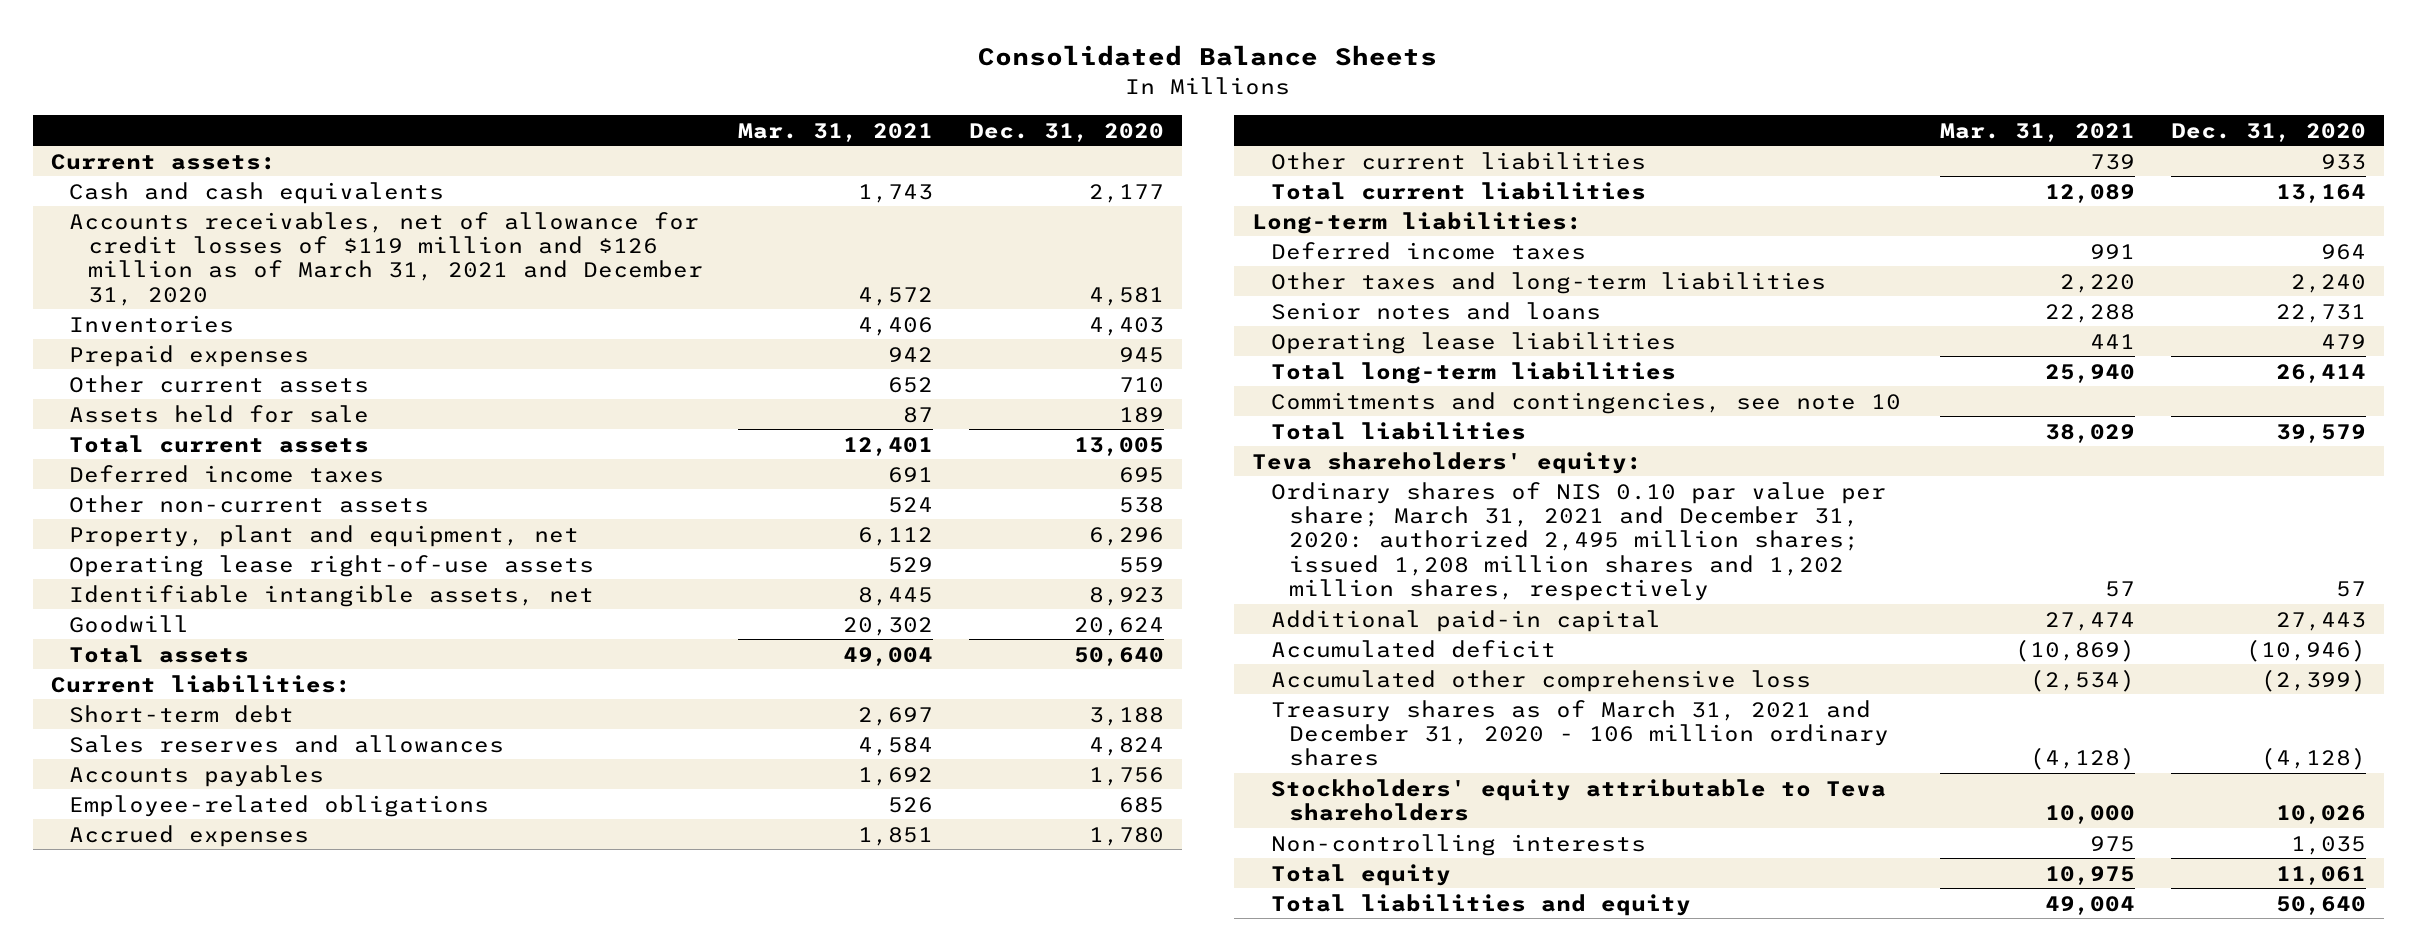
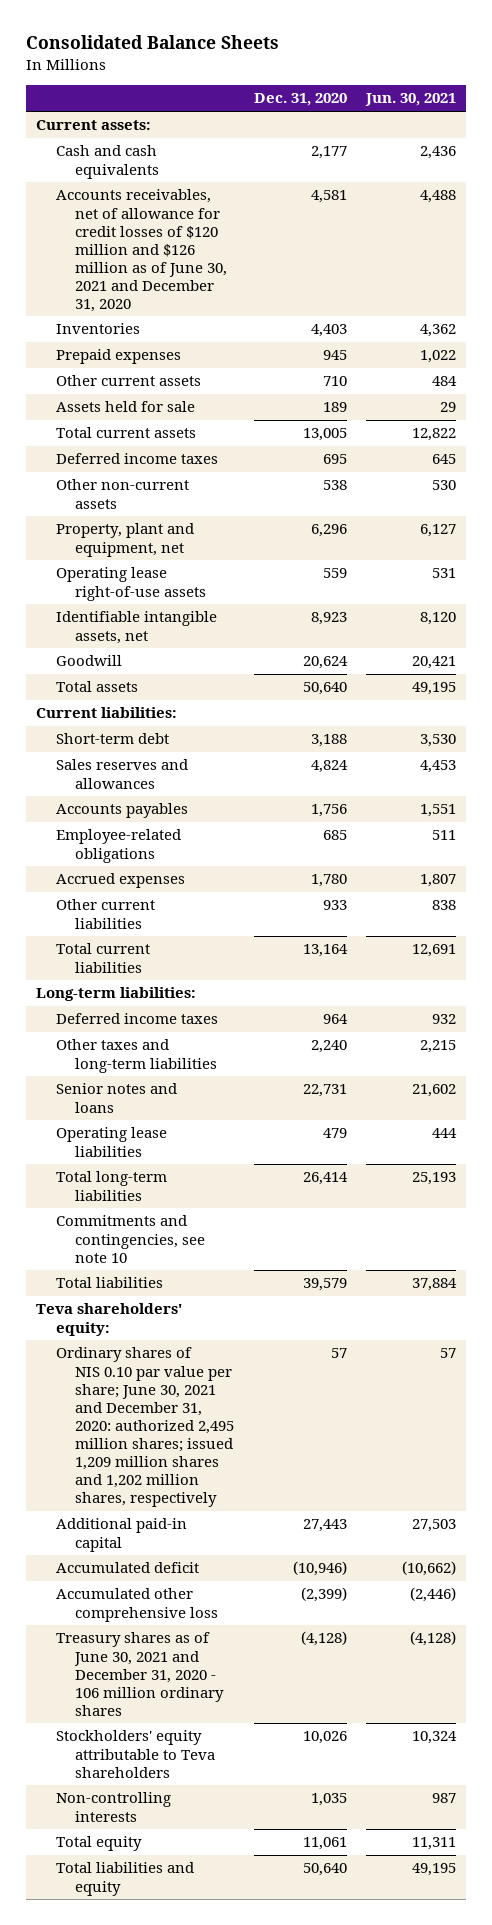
[738,122,934,142] Mar. 31, 2021 -> none
none -> [365,93,457,107] Jun. 30, 2021
[69,211,703,306] Accounts receivables, net of allowance for credit losses of $119 million and $126 million as of March 31, 2021 and December 31, 2020 -> [55,189,228,312] Accounts receivables, net of allowance for credit losses of $120 million and $126 million as of June 30, 2021 and December 31, 2020
[1270,481,1886,601] Ordinary shares of NIS 0.10 par value per share; March 31, 2021 and December 31, 2020: authorized 2,495 million shares; issued 1,208 million shares and 1,202 million shares, respectively -> [55,1347,235,1508] Ordinary shares of NIS 0.10 par value per share; June 30, 2021 and December 31, 2020: authorized 2,495 million shares; issued 1,209 million shares and 1,202 million shares, respectively
[1270,699,1890,767] Treasury shares as of March 31, 2021 and December 31, 2020 - 106 million ordinary shares -> [55,1632,225,1716] Treasury shares as of June 30, 2021 and December 31, 2020 - 106 million ordinary shares

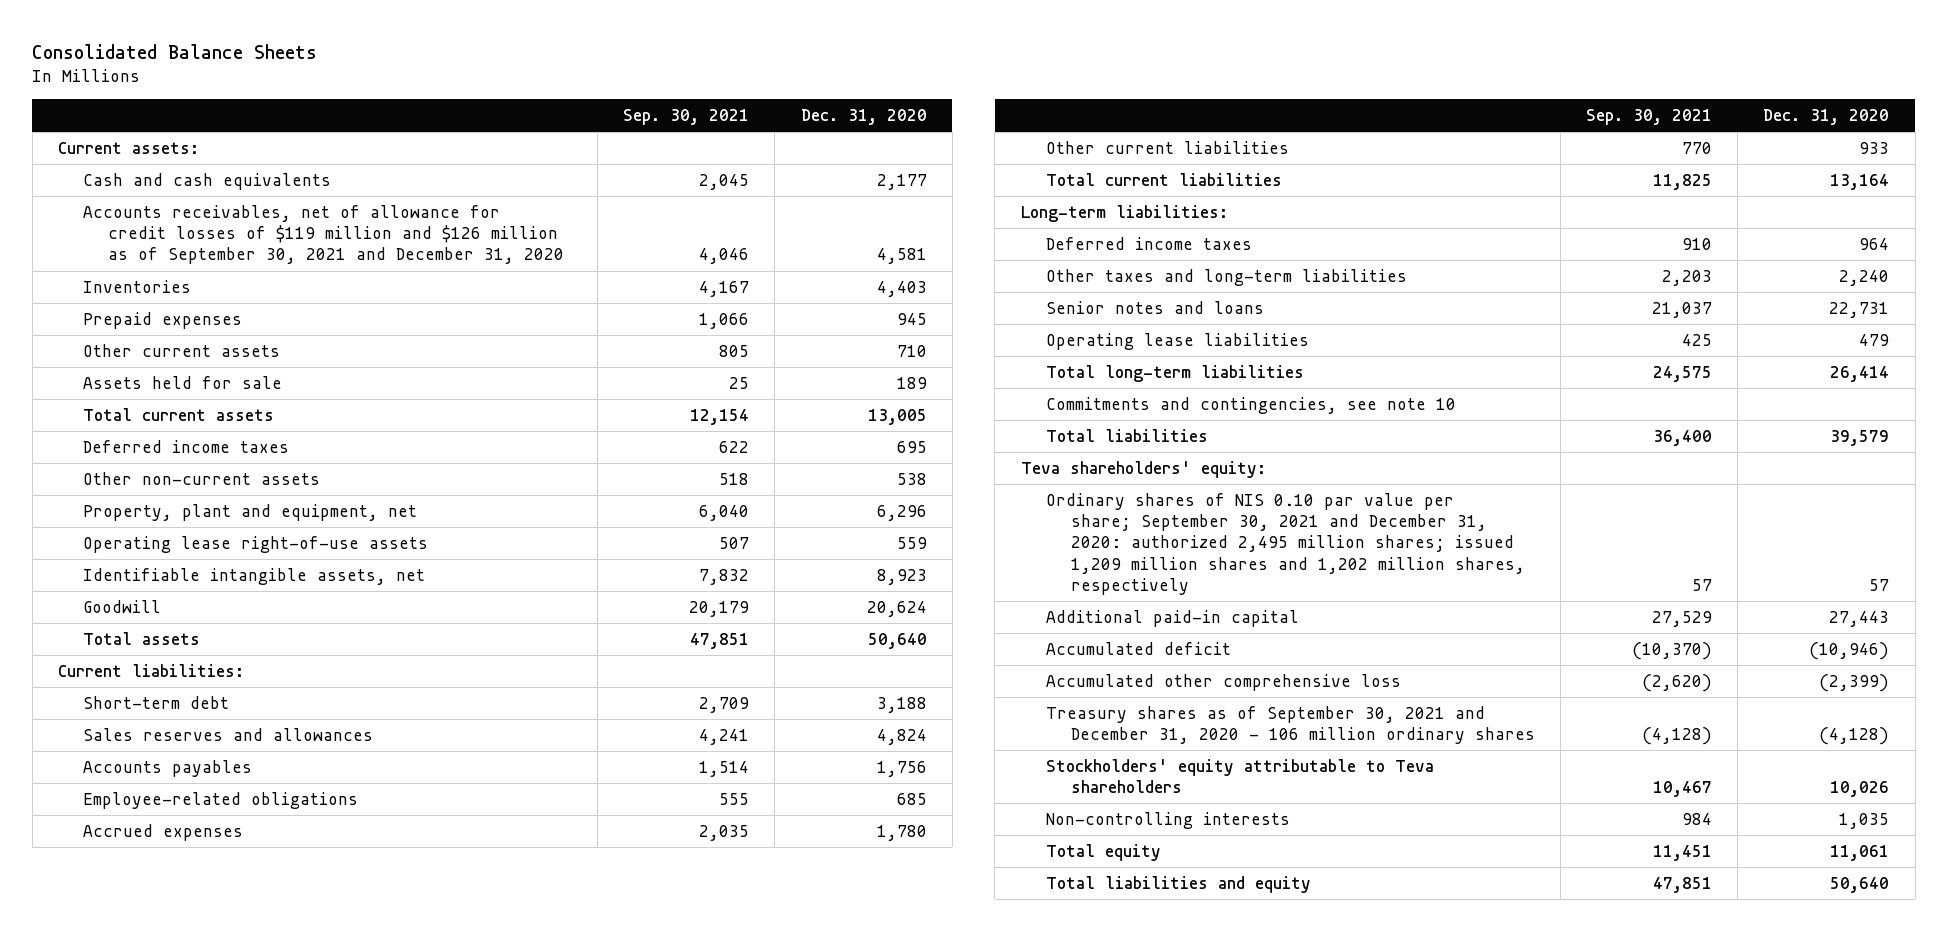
[365,93,457,107] Jun. 30, 2021 -> none
none -> [623,108,750,125] Sep. 30, 2021
[55,189,228,312] Accounts receivables, net of allowance for credit losses of $120 million and $126 million as of June 30, 2021 and December 31, 2020 -> [82,205,564,265] Accounts receivables, net of allowance for credit losses of $119 million and $126 million as of September 30, 2021 and December 31, 2020
[55,1347,235,1508] Ordinary shares of NIS 0.10 par value per share; June 30, 2021 and December 31, 2020: authorized 2,495 million shares; issued 1,209 million shares and 1,202 million shares, respectively -> [1045,493,1525,595] Ordinary shares of NIS 0.10 par value per share; September 30, 2021 and December 31, 2020: authorized 2,495 million shares; issued 1,209 million shares and 1,202 million shares, respectively
[55,1632,225,1716] Treasury shares as of June 30, 2021 and December 31, 2020 - 106 million ordinary shares -> [1045,706,1535,745] Treasury shares as of September 30, 2021 and December 31, 2020 - 106 million ordinary shares

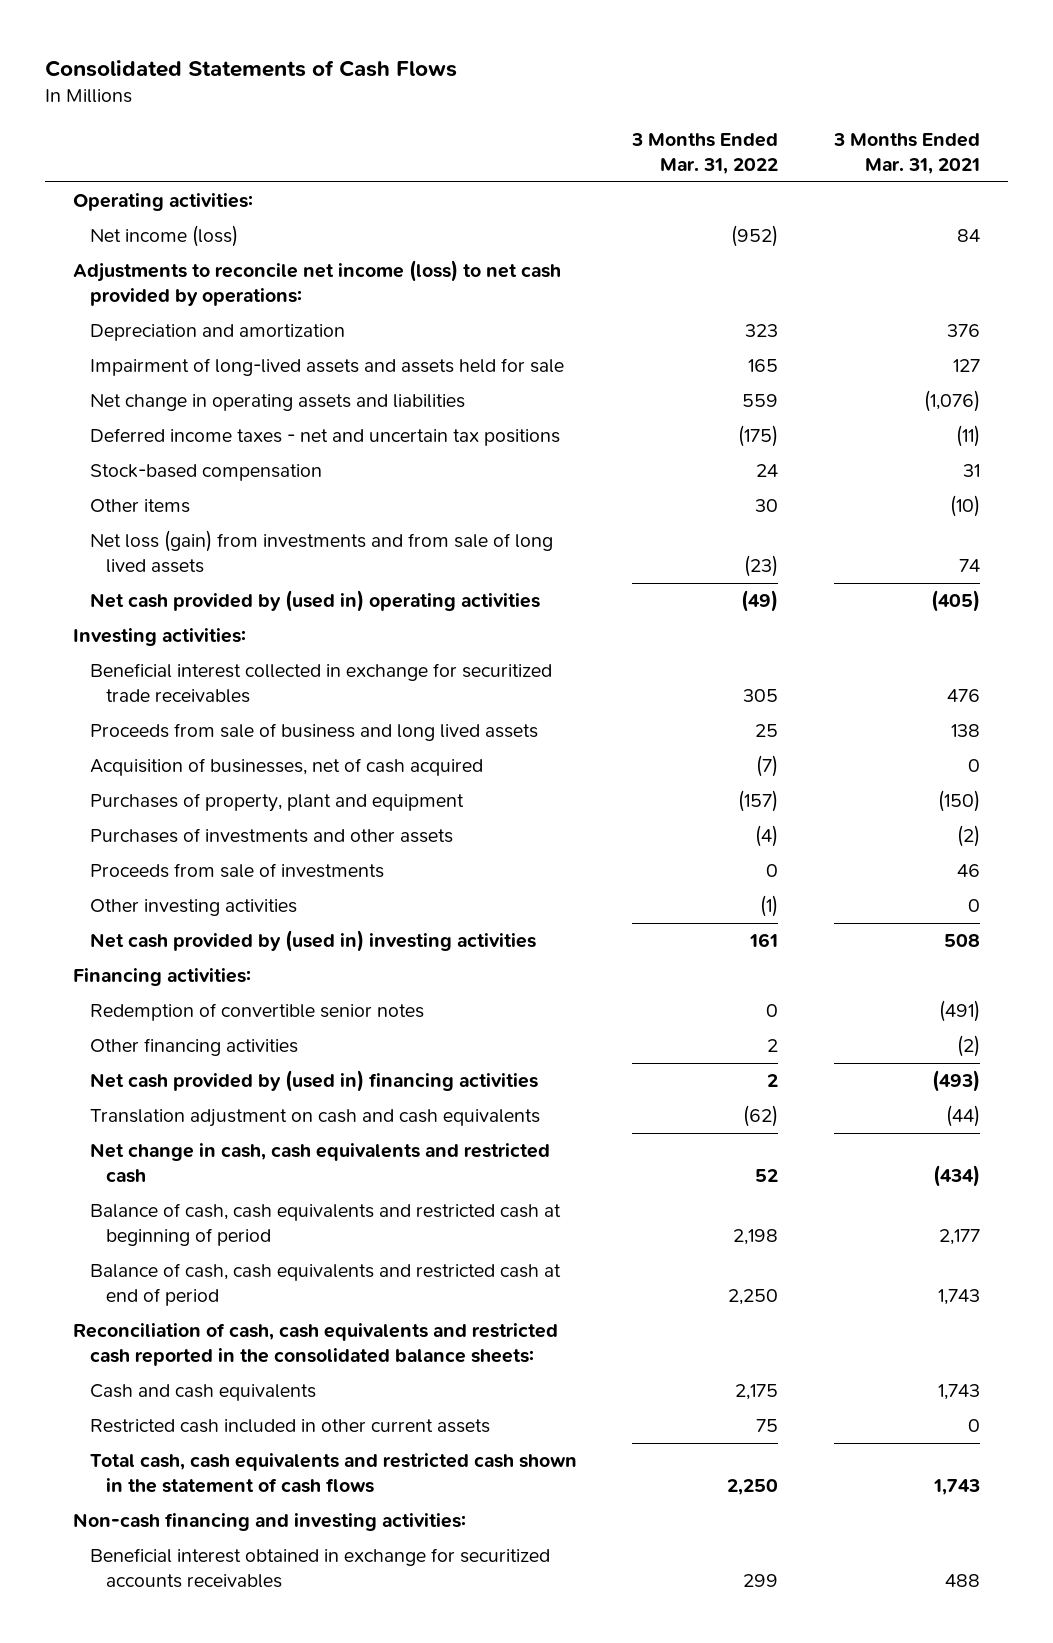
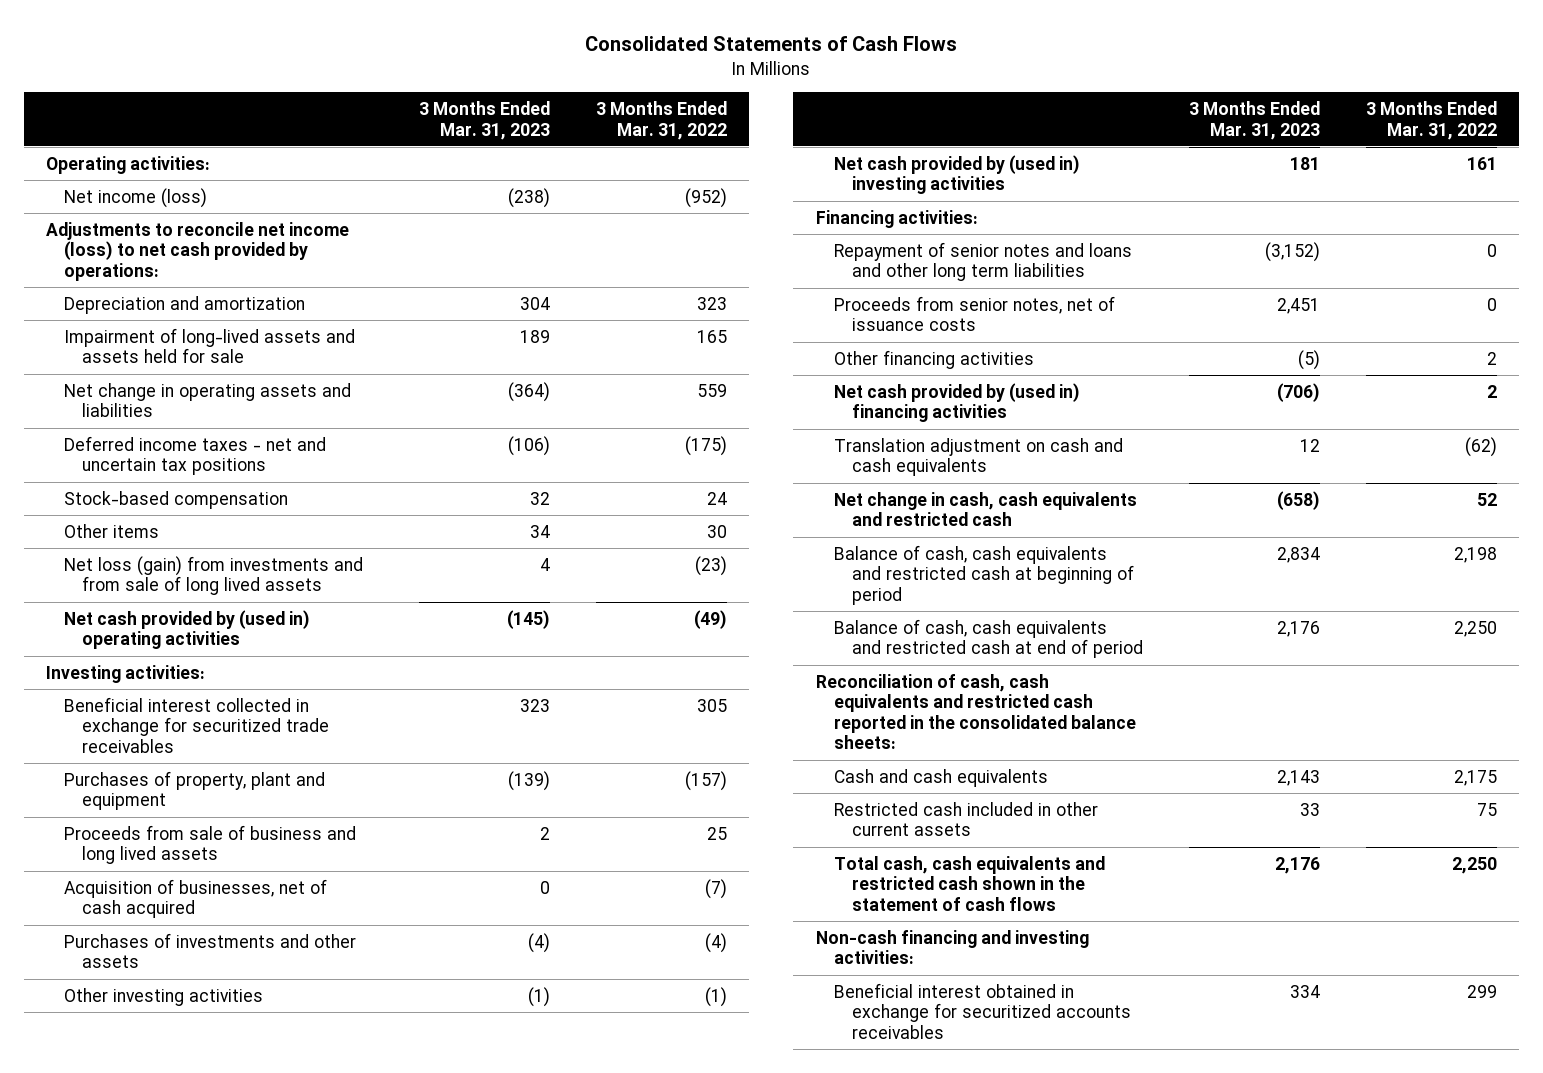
[833,133,981,174] 3 Months Ended Mar. 31, 2021 -> none
none -> [419,101,551,140] 3 Months Ended Mar. 31, 2023
[89,793,464,813] Purchases of property, plant and equipment -> [64,770,326,811] Purchases of property, plant and equipment
[89,863,384,879] Proceeds from sale of investments -> none
[89,1003,424,1022] Redemption of convertible senior notes -> none
none -> [834,241,1133,282] Repayment of senior notes and loans and other long term liabilities
none -> [834,295,1116,332] Proceeds from senior notes, net of issuance costs

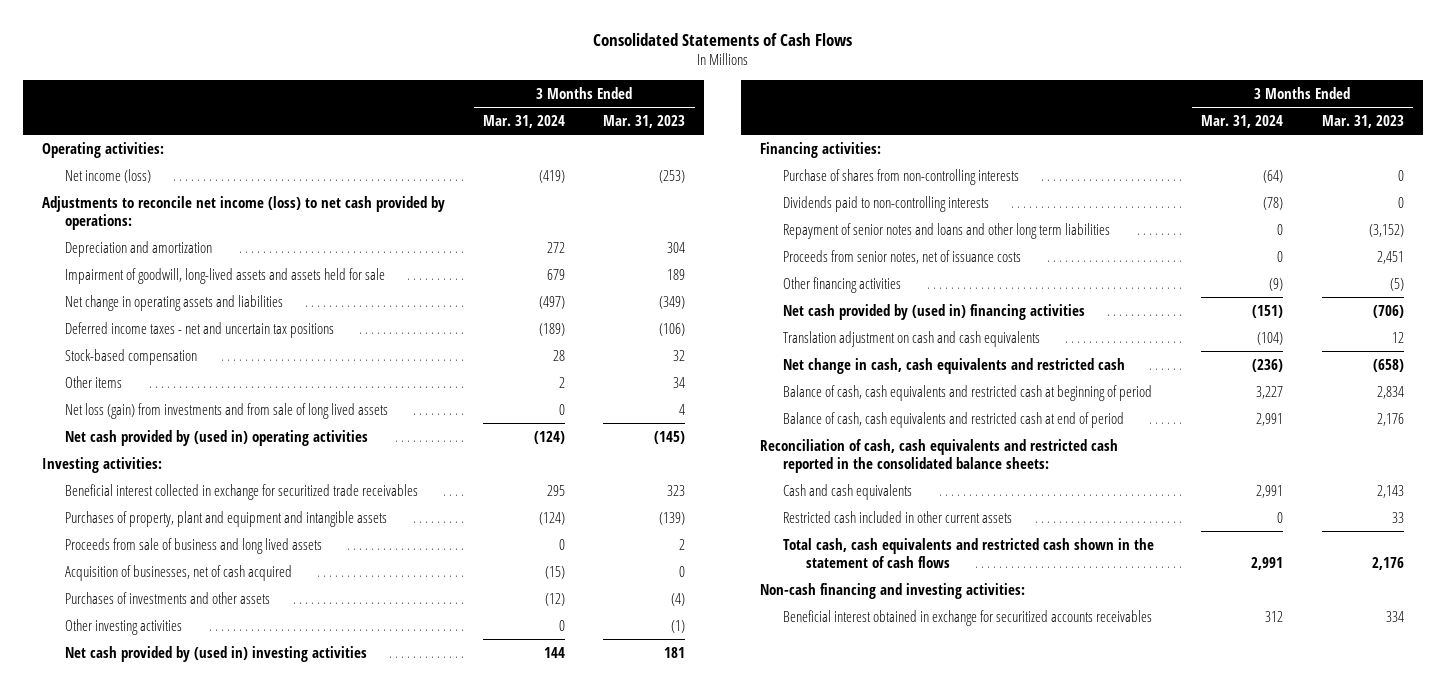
[595,101,727,140] 3 Months Ended Mar. 31, 2022 -> none
none -> [483,114,566,128] Mar. 31, 2024
[508,187,551,208] (238) -> [659,169,686,183] (253)
[64,327,356,364] Impairment of long-lived assets and assets held for sale -> [64,267,385,284] Impairment of goodwill, long-lived assets and assets held for sale
[508,381,551,402] (364) -> [659,295,686,309] (349)
[64,770,326,811] Purchases of property, plant and equipment -> [64,510,387,527] Purchases of property, plant and equipment and intangible assets
none -> [782,168,1019,185] Purchase of shares from non-controlling interests
none -> [782,195,989,212] Dividends paid to non-controlling interests

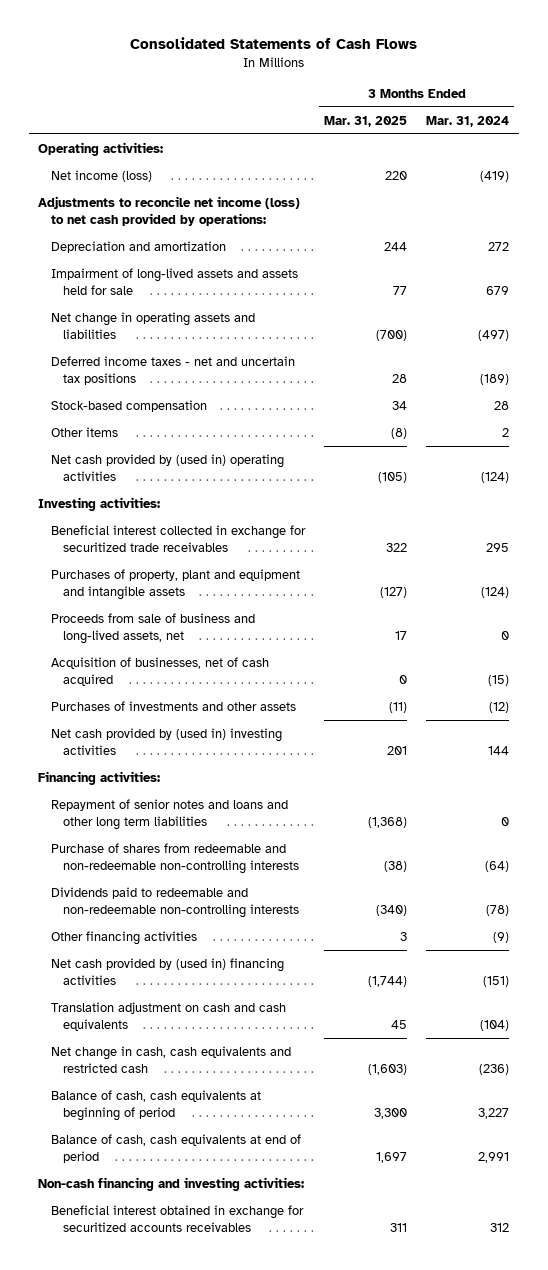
[603,114,686,128] Mar. 31, 2023 -> none
none -> [324,115,408,127] Mar. 31, 2025
[64,267,385,284] Impairment of goodwill, long-lived assets and assets held for sale -> [50,267,298,295] Impairment of long-lived assets and assets held for sale
[64,402,388,419] Net loss (gain) from investments and from sale of long lived assets -> none
[64,537,322,554] Proceeds from sale of business and long lived assets -> [50,612,255,644] Proceeds from sale of business and long-lived assets, net
[64,618,182,635] Other investing activities -> none
[782,168,1019,185] Purchase of shares from non-controlling interests -> none
[782,195,989,212] Dividends paid to non-controlling interests -> none
[782,249,1021,264] Proceeds from senior notes, net of issuance costs -> none
none -> [50,842,299,874] Purchase of shares from redeemable and non-redeemable non-controlling interests
none -> [50,886,299,918] Dividends paid to redeemable and non-redeemable non-controlling interests
[760,438,1119,473] Reconciliation of cash, cash equivalents and restricted cash reported in the consolidated balance sheets: -> none
[782,483,912,500] Cash and cash equivalents -> none
[782,510,1012,523] Restricted cash included in other current assets -> none
[782,537,1154,568] Total cash, cash equivalents and restricted cash shown in the statement of cash flows -> none
[782,384,1152,401] Balance of cash, cash equivalents and restricted cash at beginning of period -> [50,1089,261,1121] Balance of cash, cash equivalents at beginning of period
[782,411,1124,428] Balance of cash, cash equivalents and restricted cash at end of period -> [50,1133,301,1163] Balance of cash, cash equivalents at end of period

